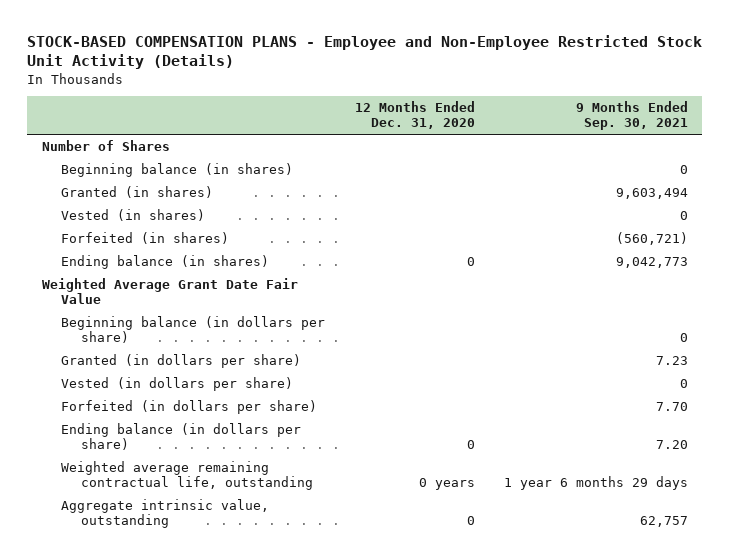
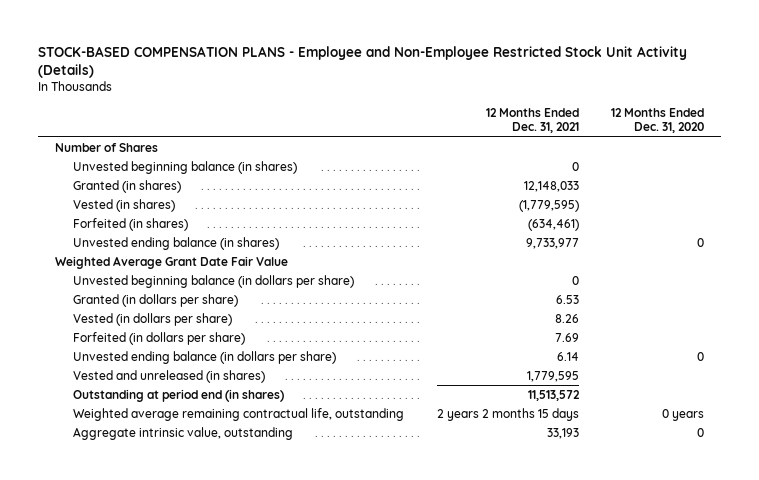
[575,101,688,131] 9 Months Ended Sep. 30, 2021 -> none
none -> [485,107,579,134] 12 Months Ended Dec. 31, 2021
[61,163,294,178] Beginning balance (in shares) -> [72,160,297,174] Unvested beginning balance (in shares)
[61,255,270,270] Ending balance (in shares) -> [72,236,279,250] Unvested ending balance (in shares)
[61,316,326,343] Beginning balance (in dollars per share) -> [72,274,354,288] Unvested beginning balance (in dollars per share)
[61,423,302,450] Ending balance (in dollars per share) -> [72,350,336,364] Unvested ending balance (in dollars per share)
none -> [72,369,265,383] Vested and unreleased (in shares)
none -> [72,388,284,402] Outstanding at period end (in shares)

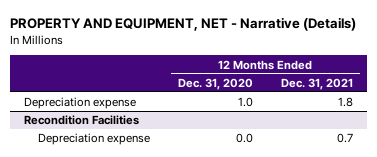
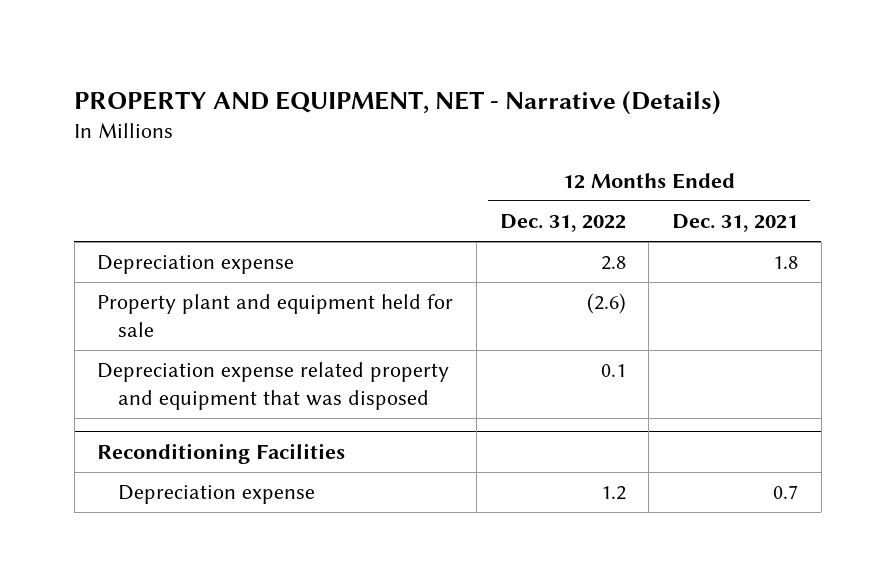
[178,77,254,90] Dec. 31, 2020 -> none
none -> [499,214,626,233] Dec. 31, 2022
none -> [97,294,454,337] Property plant and equipment held for sale
none -> [97,362,450,410] Depreciation expense related property and equipment that was disposed
[24,115,140,126] Recondition Facilities -> [97,443,346,465] Reconditioning Facilities

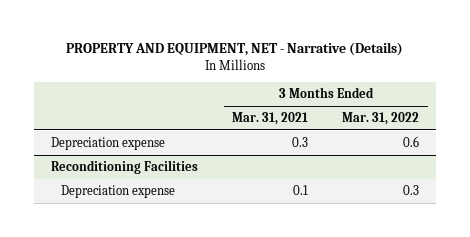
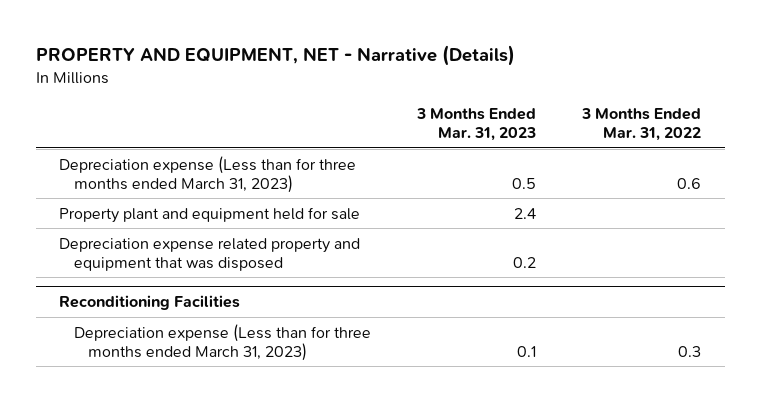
[232,112,309,126] Mar. 31, 2021 -> none
none -> [416,108,537,142] 3 Months Ended Mar. 31, 2023
[51,137,166,151] Depreciation expense -> [59,155,357,193] Depreciation expense (Less than for three months ended March 31, 2023)
none -> [59,206,361,223] Property plant and equipment held for sale
none -> [59,237,361,271] Depreciation expense related property and equipment that was disposed
[61,185,176,199] Depreciation expense -> [73,323,371,361] Depreciation expense (Less than for three months ended March 31, 2023)

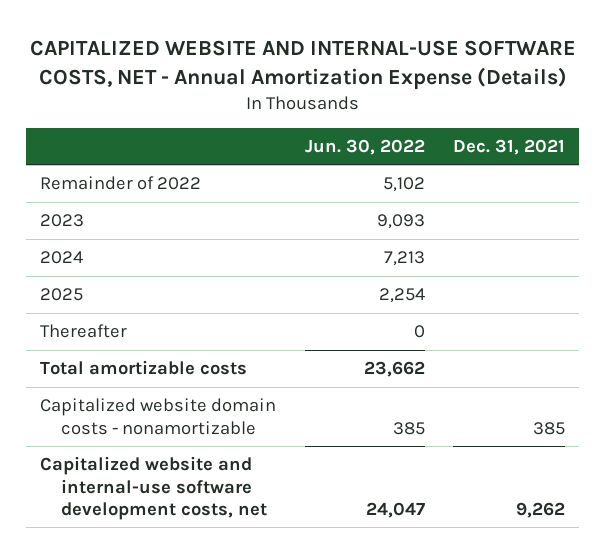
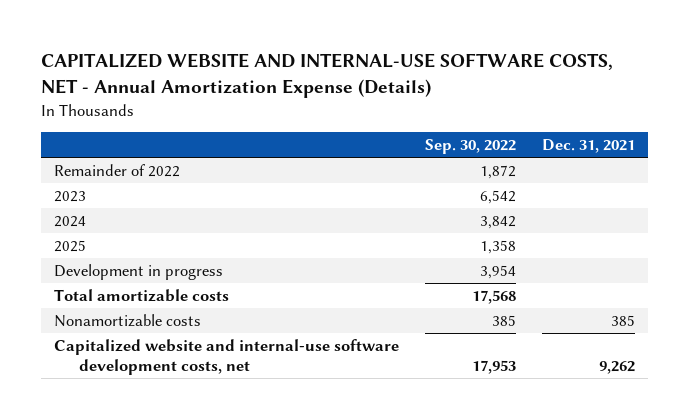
[304,138,425,155] Jun. 30, 2022 -> none
none -> [425,139,517,155] Sep. 30, 2022
[40,324,128,339] Thereafter -> none
none -> [54,263,224,280] Development in progress
[40,398,277,435] Capitalized website domain costs - nonamortizable -> [54,313,202,327] Nonamortizable costs

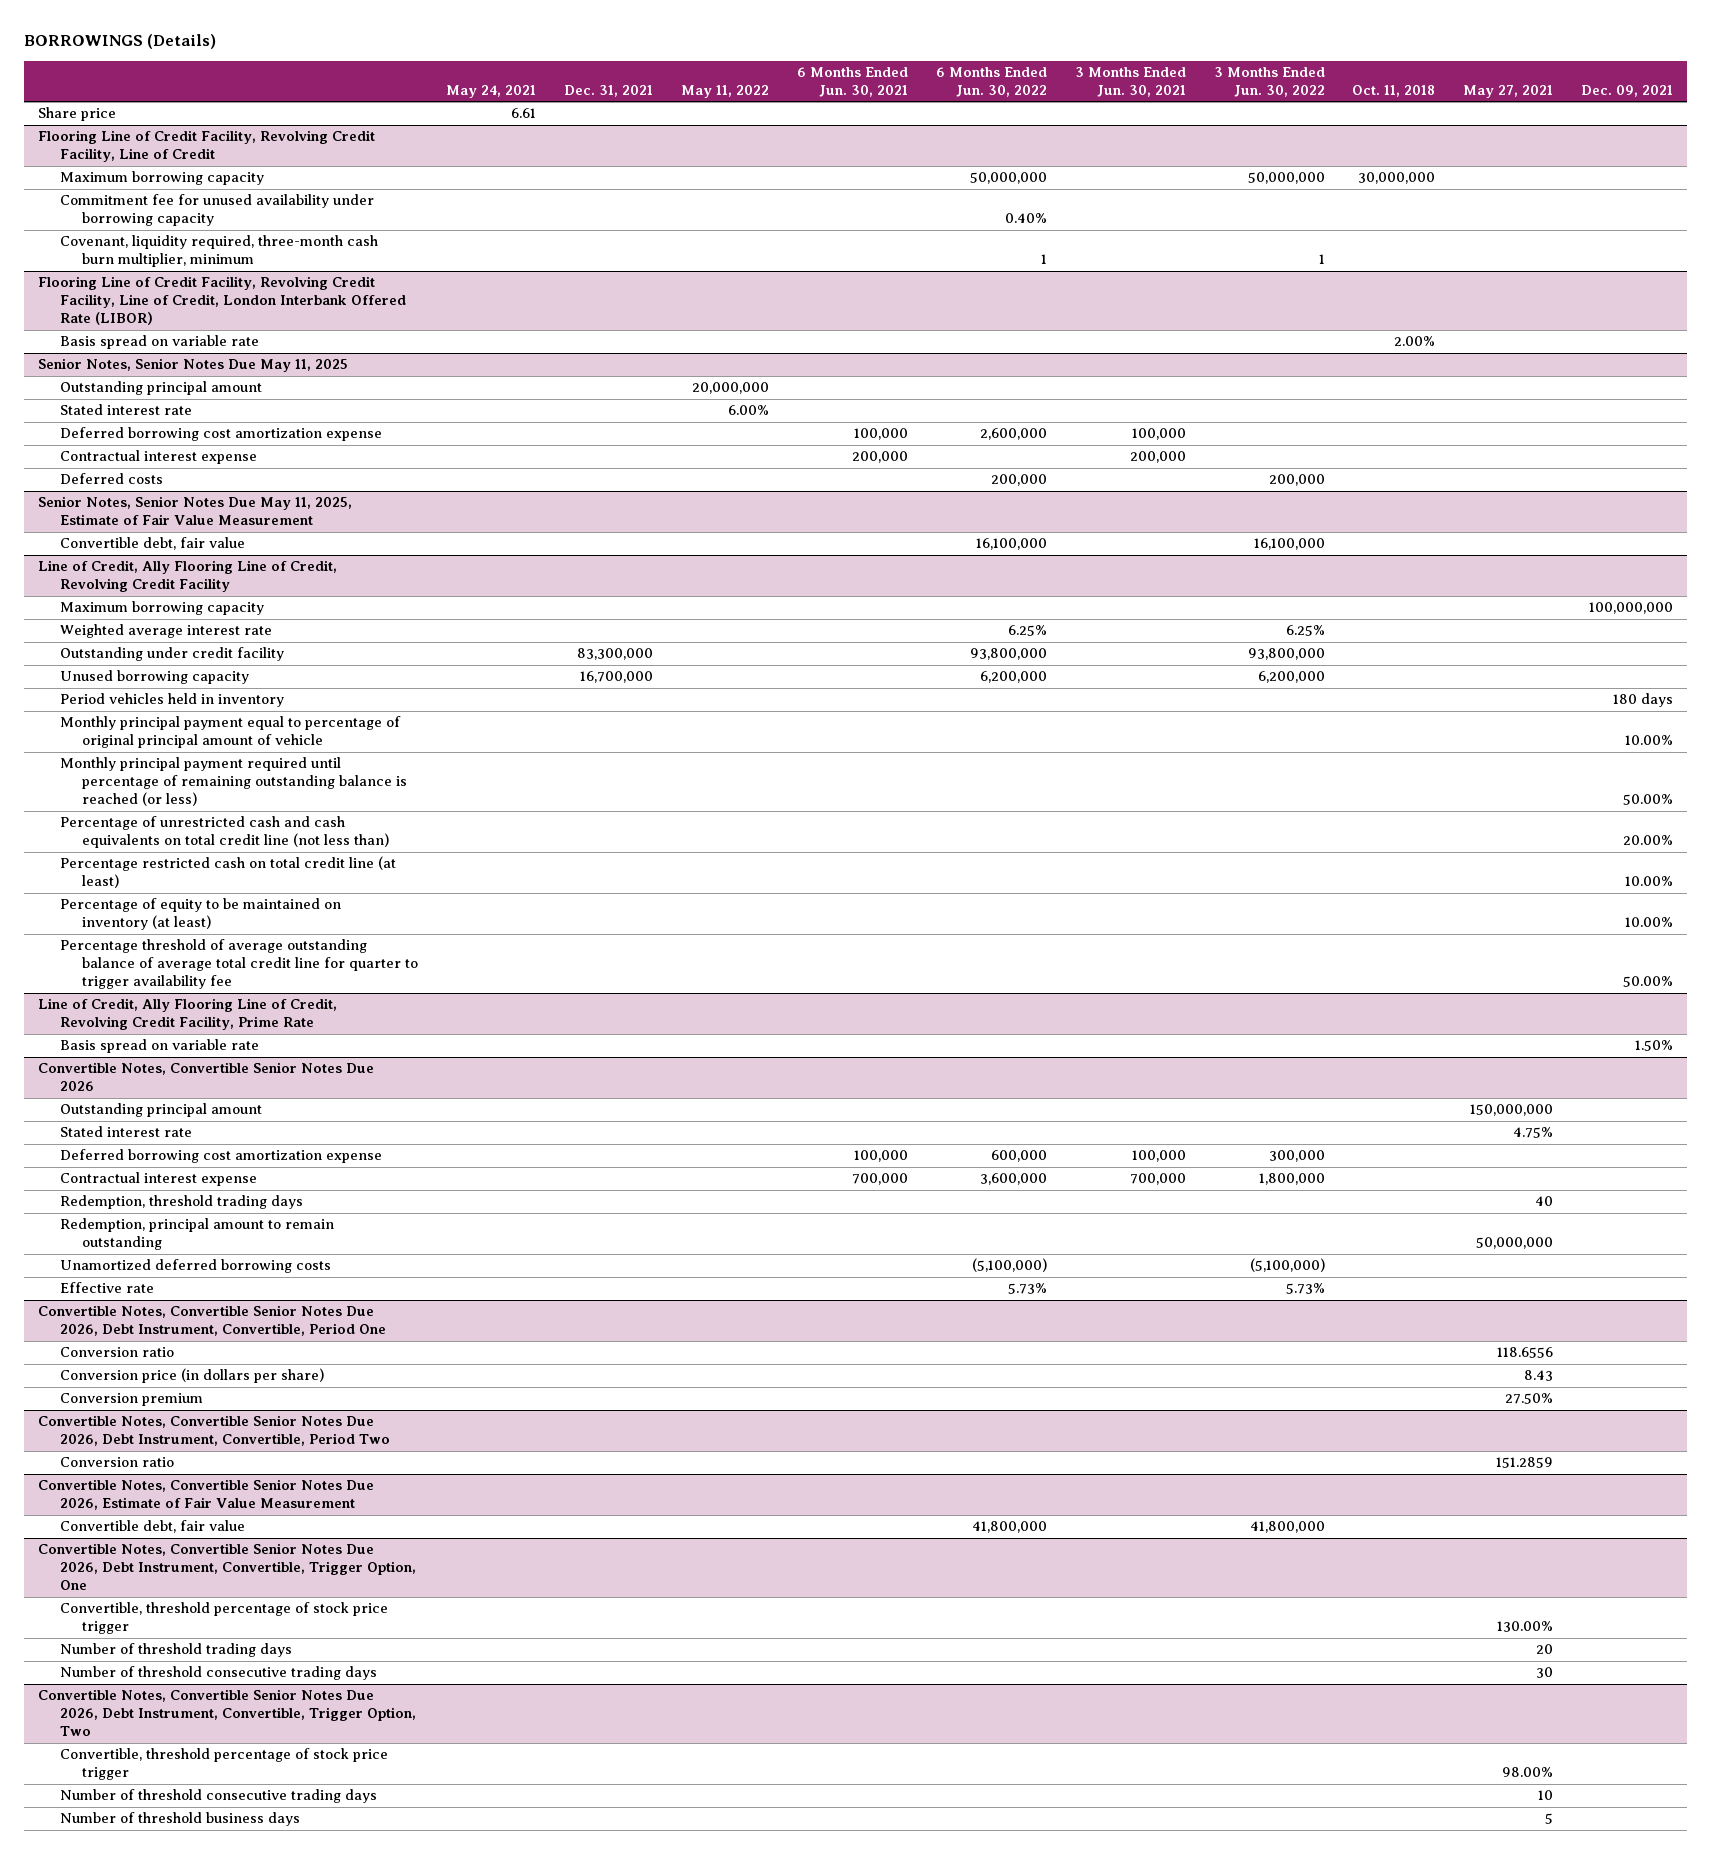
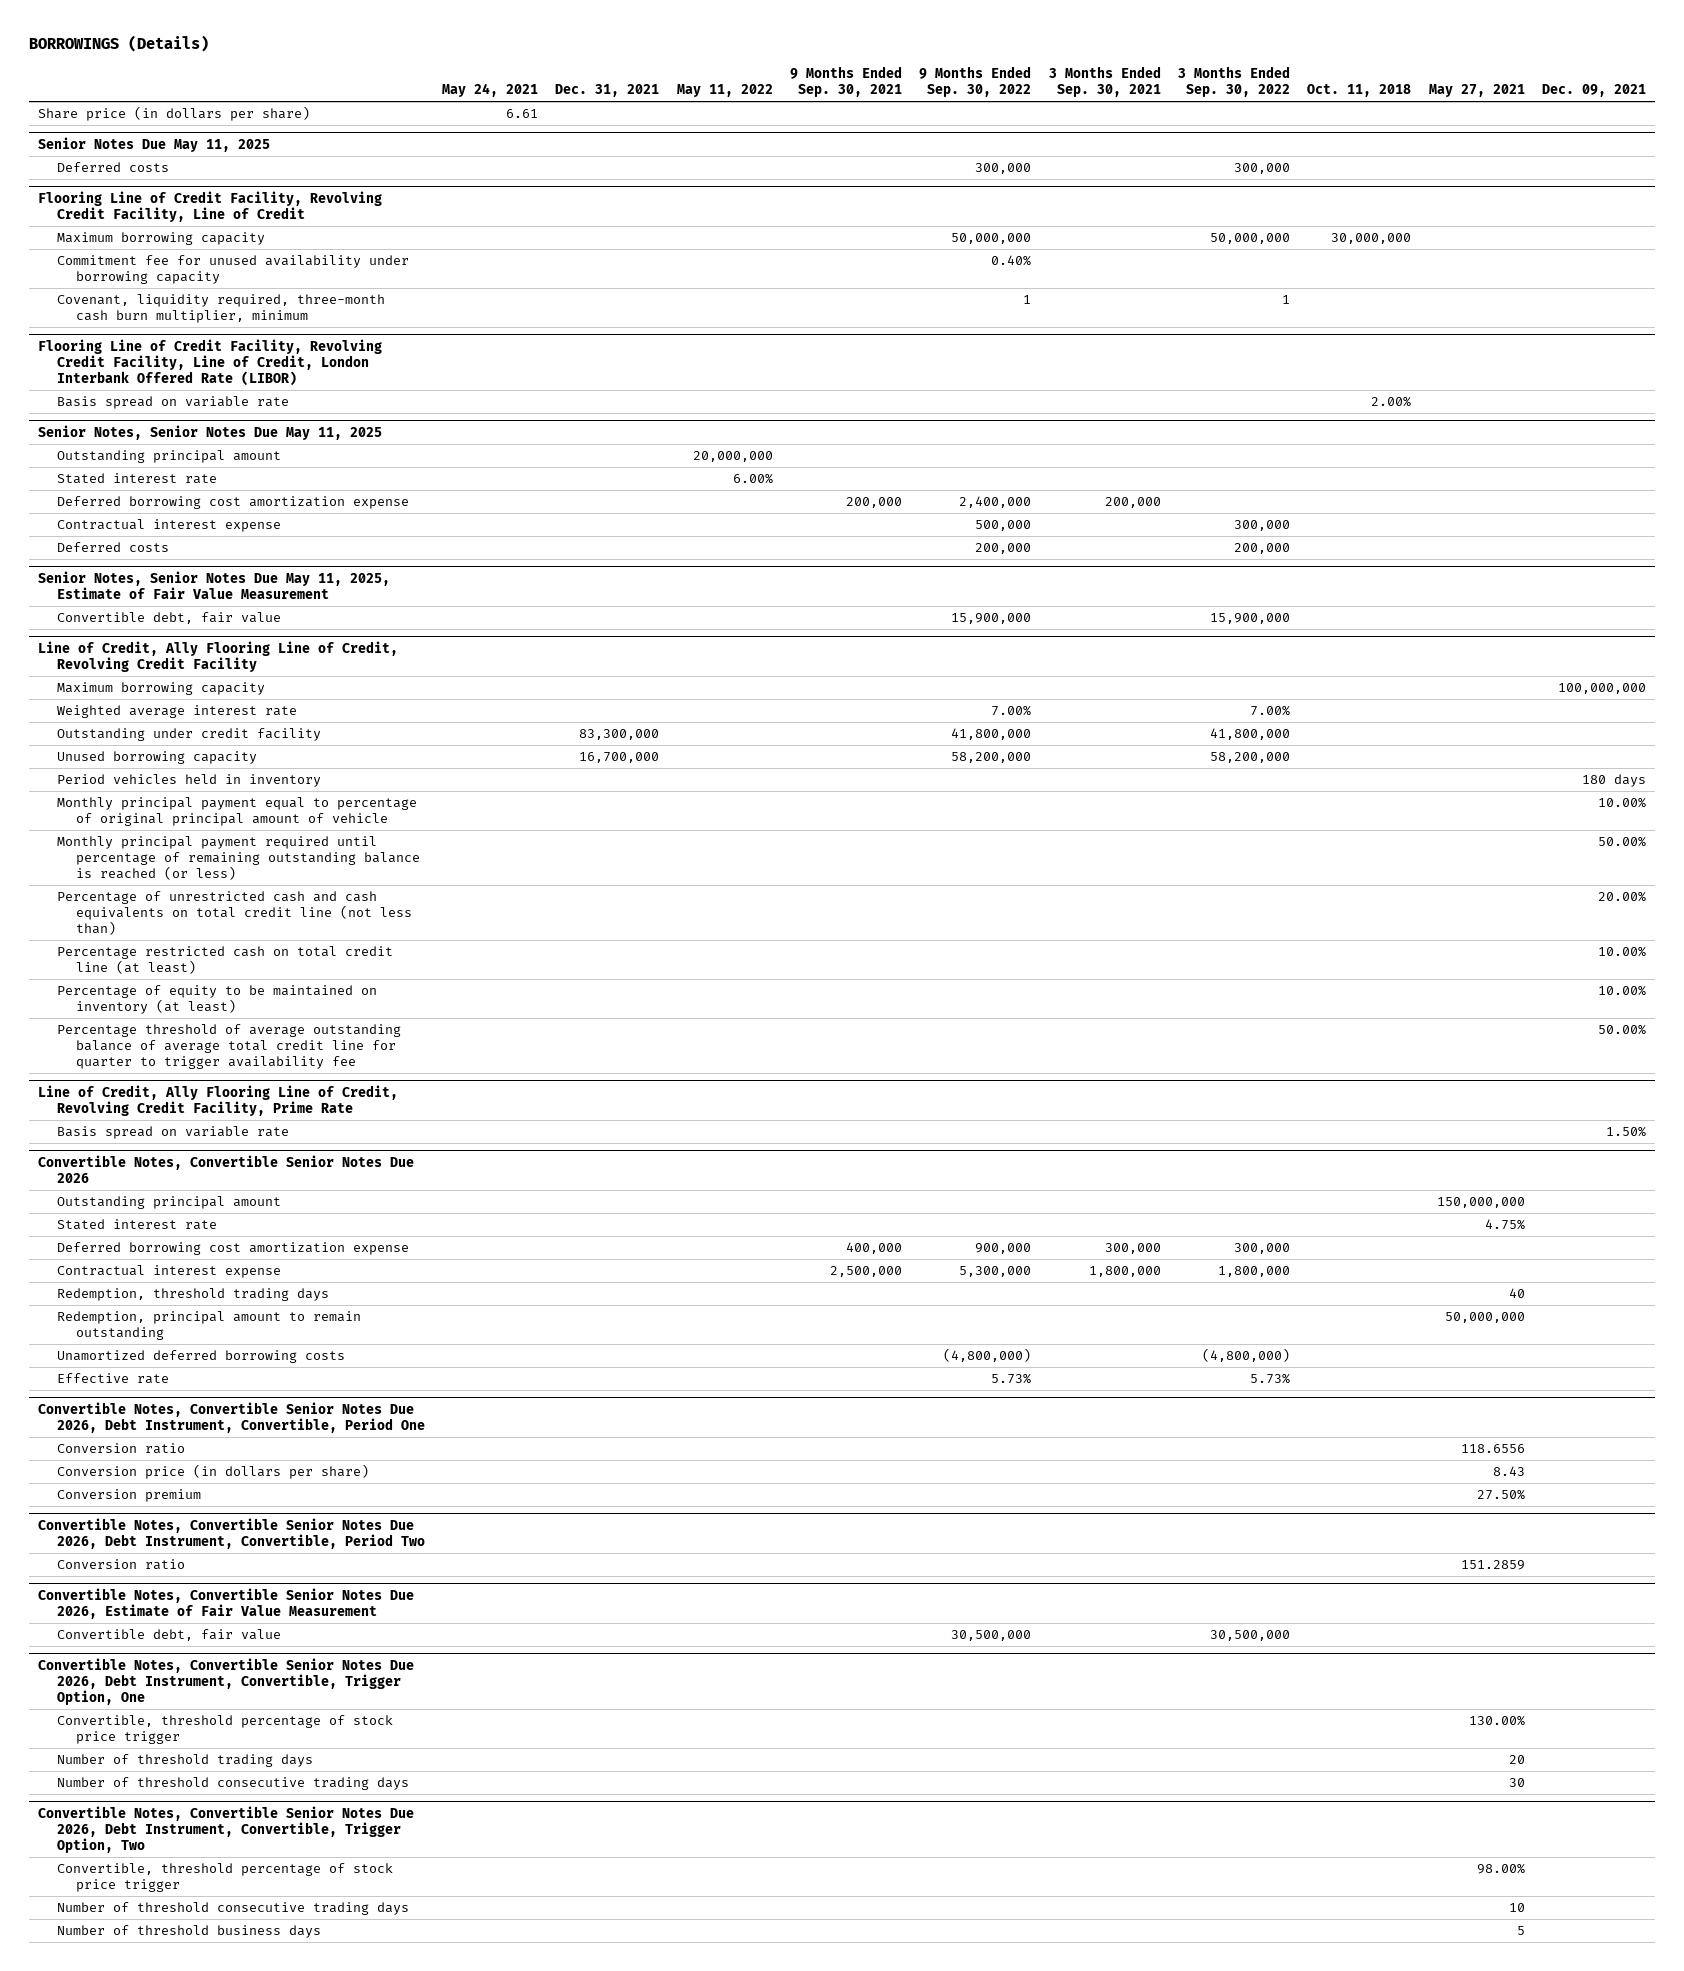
[796,66,908,97] 6 Months Ended Jun. 30, 2021 -> none
[935,66,1047,97] 6 Months Ended Jun. 30, 2022 -> none
[1074,66,1186,97] 3 Months Ended Jun. 30, 2021 -> none
[1213,66,1325,97] 3 Months Ended Jun. 30, 2022 -> none
none -> [790,66,903,98] 9 Months Ended Sep. 30, 2021
none -> [919,66,1032,98] 9 Months Ended Sep. 30, 2022
none -> [1048,66,1161,98] 3 Months Ended Sep. 30, 2021
none -> [1178,66,1291,98] 3 Months Ended Sep. 30, 2022
[38,107,117,122] Share price -> [37,106,310,122] Share price (in dollars per share)
none -> [37,137,270,153] Senior Notes Due May 11, 2025
none -> [56,162,169,173] Deferred costs

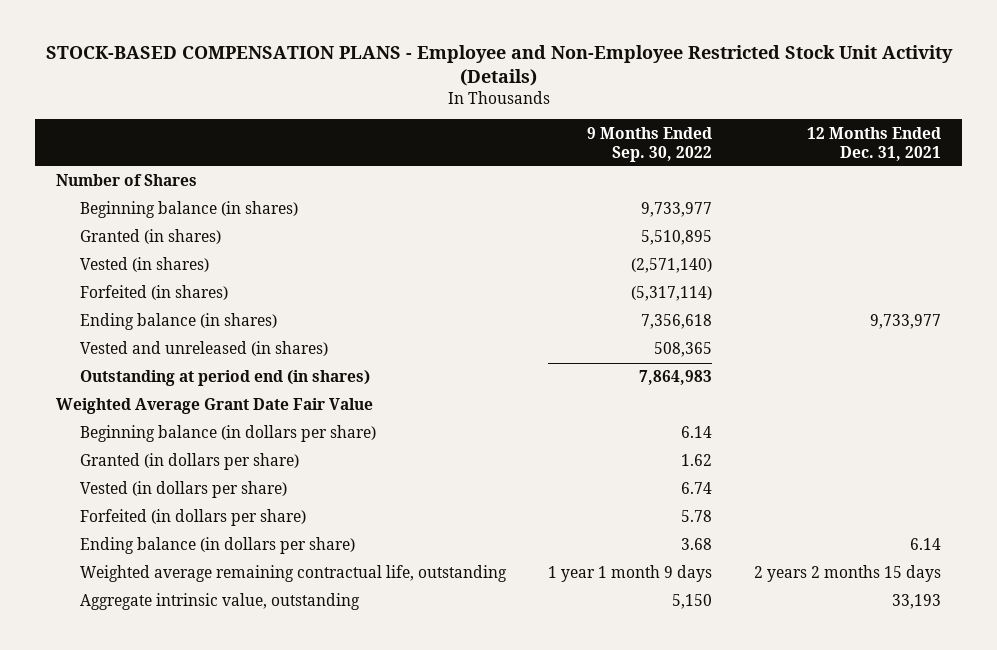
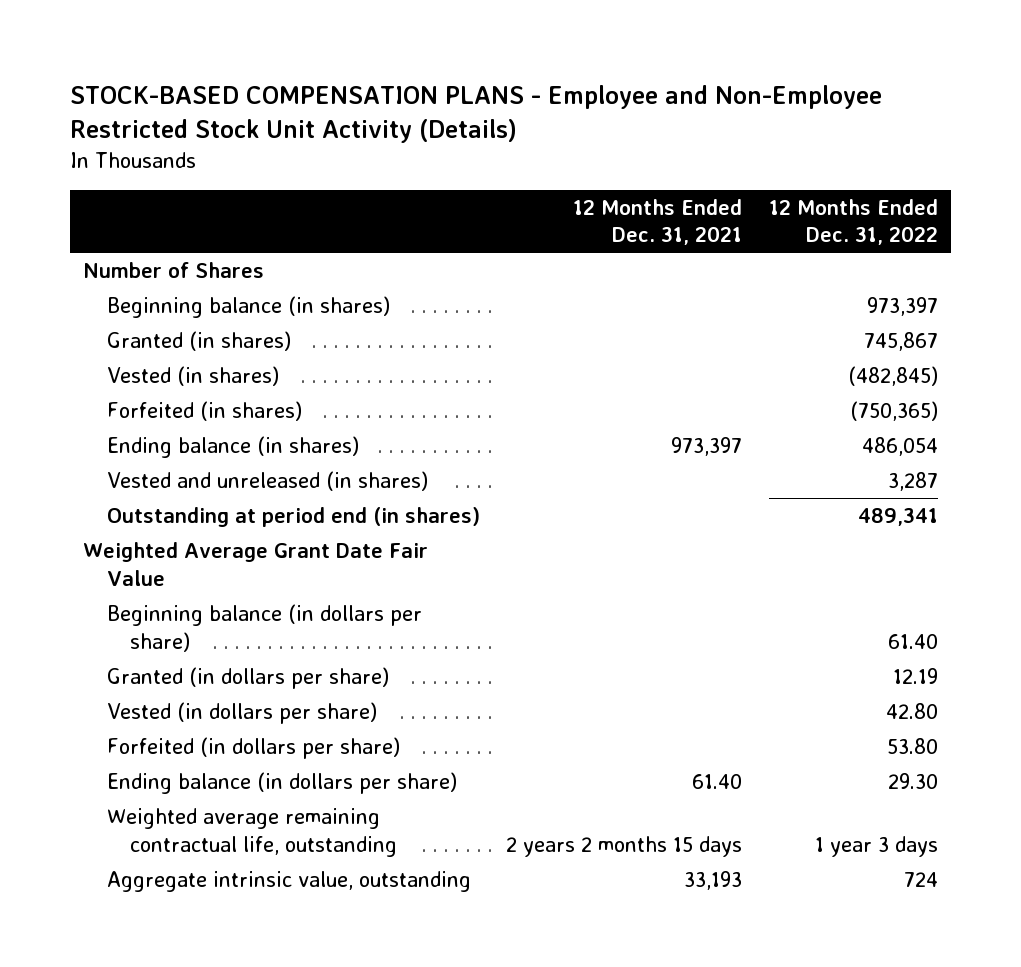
[587,126,713,162] 9 Months Ended Sep. 30, 2022 -> none
none -> [768,198,938,246] 12 Months Ended Dec. 31, 2022
[870,314,942,330] 9,733,977 -> [671,437,743,457] 973,397
[910,538,942,551] 6.14 -> [692,774,743,790] 61.40

